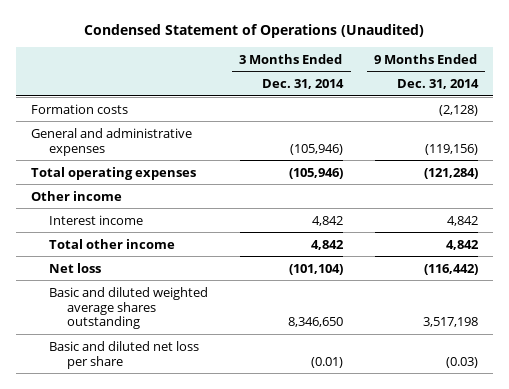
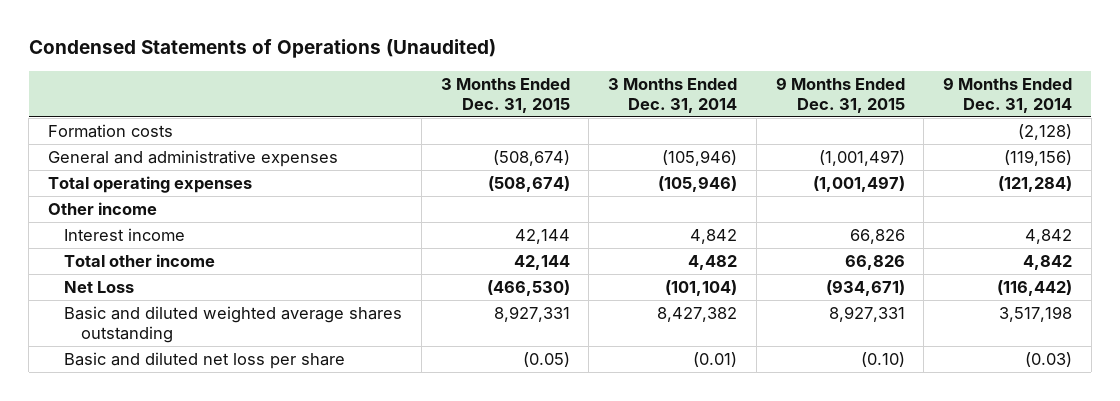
[84,23,425,38] Condensed Statement of Operations (Unaudited) -> [28,39,496,59] Condensed Statements of Operations (Unaudited)
none -> [440,78,570,113] 3 Months Ended Dec. 31, 2015
none -> [775,77,905,113] 9 Months Ended Dec. 31, 2015
[310,239,344,250] 4,842 -> [688,255,738,271] 4,482
[49,262,102,273] Net loss -> [64,281,135,294] Net Loss
[287,317,343,328] 8,346,650 -> [657,307,738,323] 8,427,382

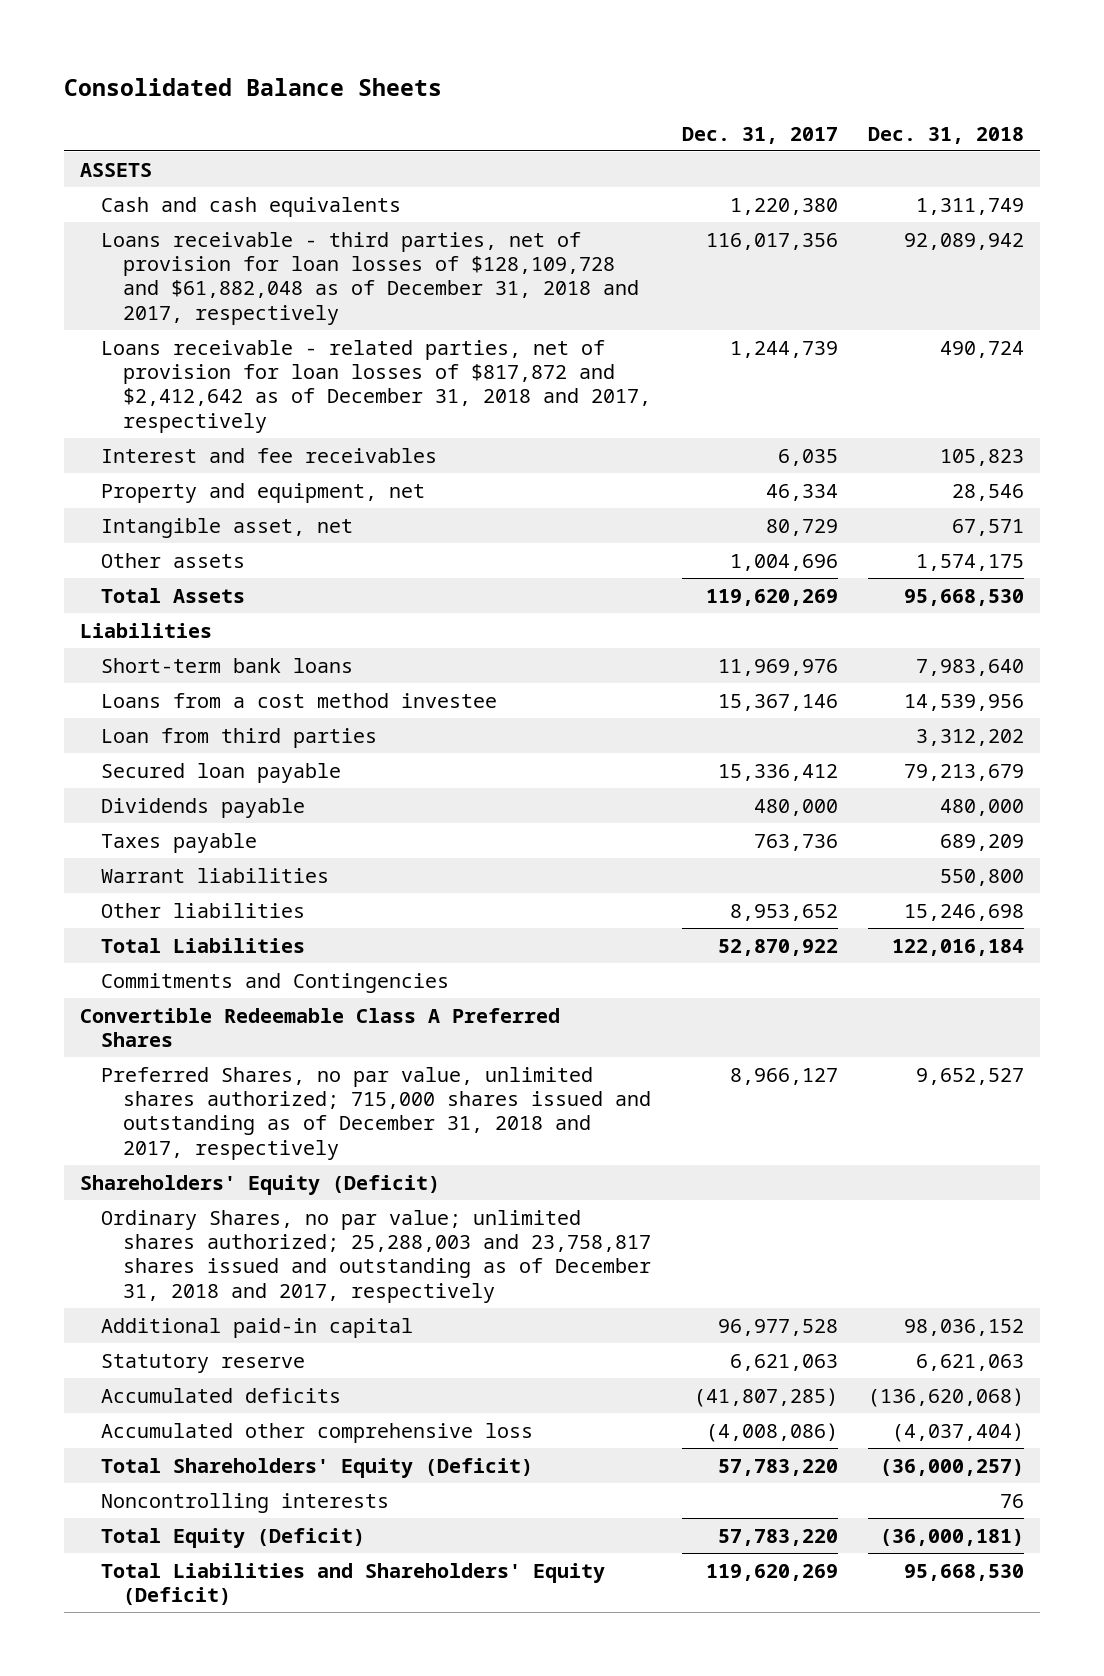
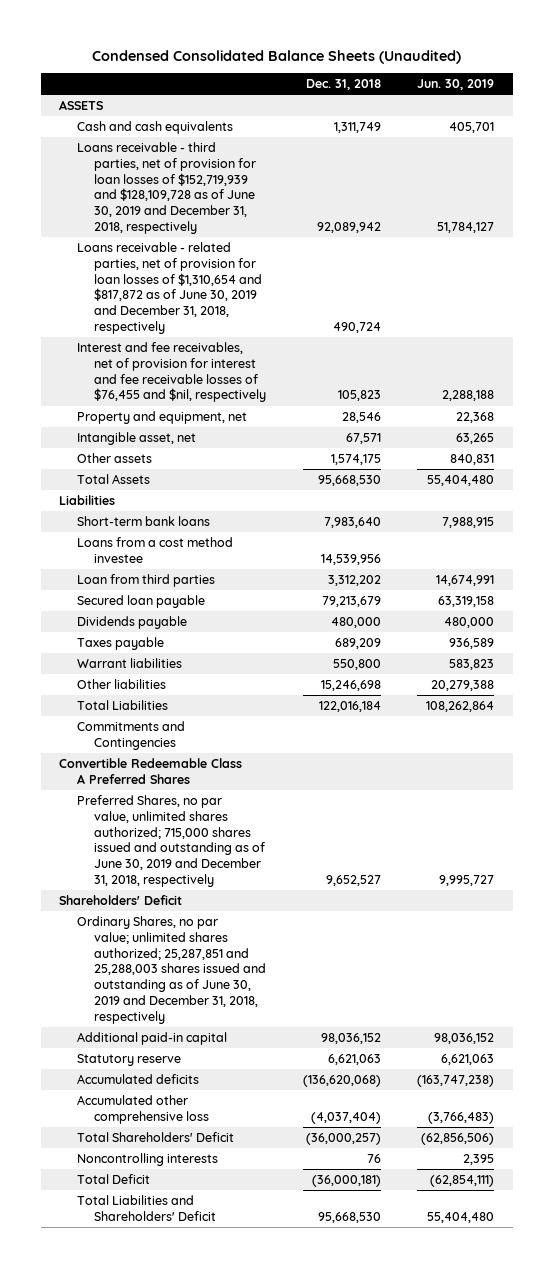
[64,77,443,96] Consolidated Balance Sheets -> [91,49,461,64] Condensed Consolidated Balance Sheets (Unaudited)
[681,126,838,144] Dec. 31, 2017 -> none
none -> [417,78,495,90] Jun. 30, 2019
[101,231,639,325] Loans receivable - third parties, net of provision for loan losses of $128,109,728 and $61,882,048 as of December 31, 2018 and 2017, respectively -> [76,141,257,235] Loans receivable - third parties, net of provision for loan losses of $152,719,939 and $128,109,728 as of June 30, 2019 and December 31, 2018, respectively
[101,339,651,433] Loans receivable - related parties, net of provision for loan losses of $817,872 and $2,412,642 as of December 31, 2018 and 2017, respectively -> [76,241,263,335] Loans receivable - related parties, net of provision for loan losses of $1,310,654 and $817,872 as of June 30, 2019 and December 31, 2018, respectively
[101,447,438,463] Interest and fee receivables -> [76,341,267,403] Interest and fee receivables, net of provision for interest and fee receivable losses of $76,455 and $nil, respectively
[101,1066,651,1160] Preferred Shares, no par value, unlimited shares authorized; 715,000 shares issued and outstanding as of December 31, 2018 and 2017, respectively -> [76,794,266,888] Preferred Shares, no par value, unlimited shares authorized; 715,000 shares issued and outstanding as of June 30, 2019 and December 31, 2018, respectively
[79,1174,440,1195] Shareholders' Equity (Deficit) -> [59,894,183,905] Shareholders' Deficit
[101,1209,651,1303] Ordinary Shares, no par value; unlimited shares authorized; 25,288,003 and 23,758,817 shares issued and outstanding as of December 31, 2018 and 2017, respectively -> [76,915,267,1025] Ordinary Shares, no par value; unlimited shares authorized; 25,287,851 and 25,288,003 shares issued and outstanding as of June 30, 2019 and December 31, 2018, respectively
[101,1457,534,1478] Total Shareholders' Equity (Deficit) -> [76,1131,234,1142] Total Shareholders' Deficit
[101,1527,366,1548] Total Equity (Deficit) -> [76,1173,150,1184] Total Deficit
[101,1562,606,1606] Total Liabilities and Shareholders' Equity (Deficit) -> [76,1194,217,1221] Total Liabilities and Shareholders' Deficit

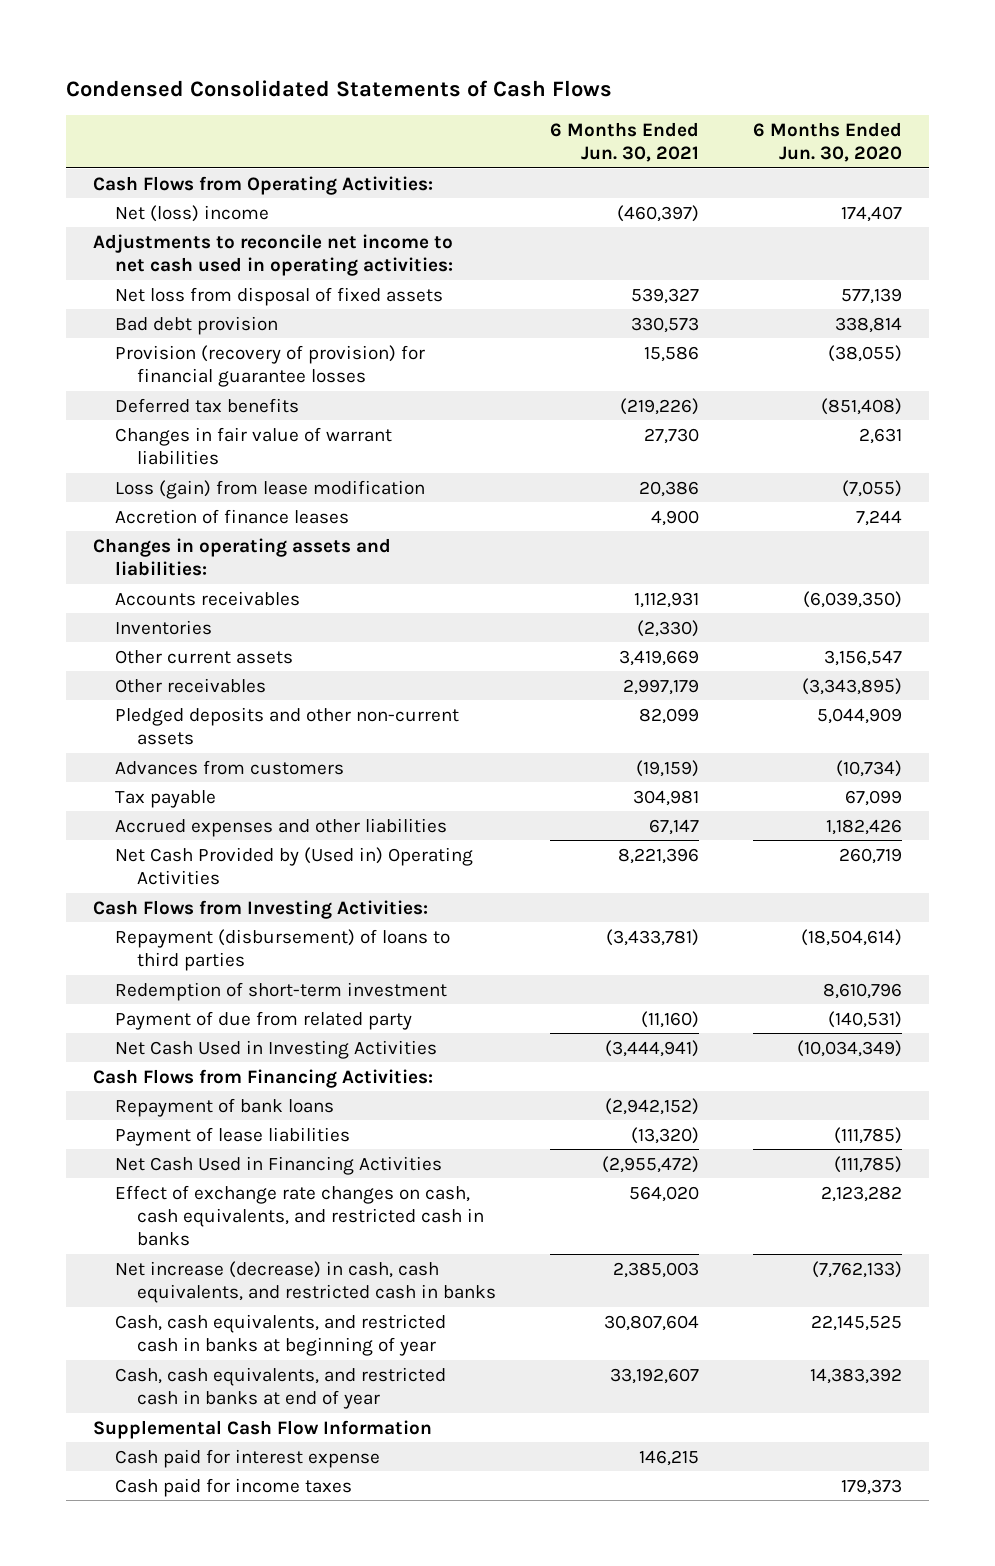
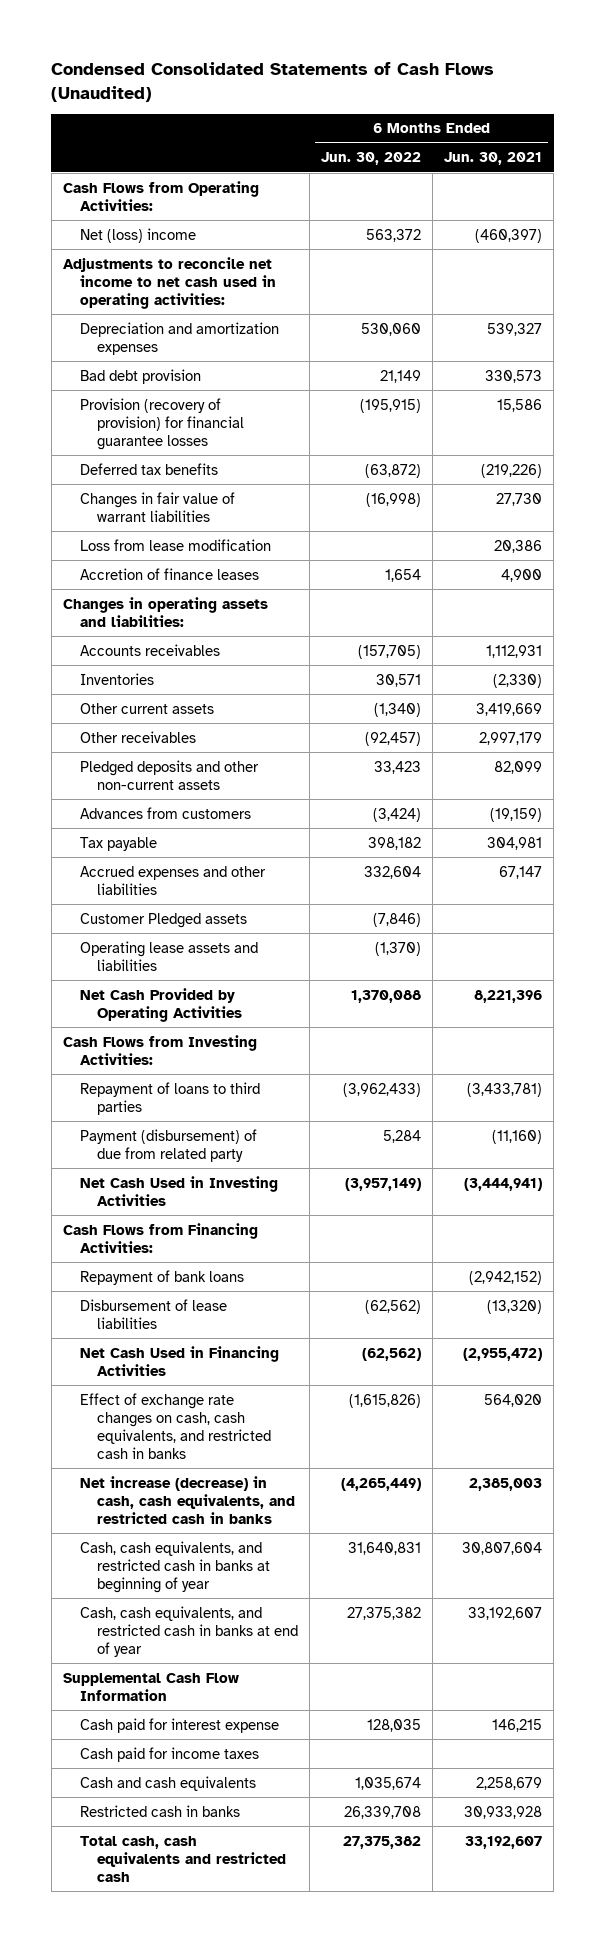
[66,79,613,97] Condensed Consolidated Statements of Cash Flows -> [51,62,495,102] Condensed Consolidated Statements of Cash Flows (Unaudited)
[753,121,903,163] 6 Months Ended Jun. 30, 2020 -> none
none -> [321,152,422,166] Jun. 30, 2022
[115,286,444,306] Net loss from disposal of fixed assets -> [80,321,280,355] Depreciation and amortization expenses
[115,479,426,499] Loss (gain) from lease modification -> [80,538,272,551] Loss from lease modification
none -> [80,912,248,928] Customer Pledged assets
none -> [80,940,259,971] Operating lease assets and liabilities
[115,846,474,886] Net Cash Provided by (Used in) Operating Activities -> [80,987,243,1022] Net Cash Provided by Operating Activities
[115,981,448,1001] Redemption of short-term investment -> none
[115,928,451,972] Repayment (disbursement) of loans to third parties -> [80,1081,261,1115] Repayment of loans to third parties
[115,1010,413,1030] Payment of due from related party -> [80,1128,258,1162] Payment (disbursement) of due from related party
[115,1126,351,1146] Payment of lease liabilities -> [80,1298,228,1329] Disbursement of lease liabilities
none -> [80,1775,257,1791] Cash and cash equivalents
none -> [80,1804,241,1817] Restricted cash in banks
none -> [80,1835,287,1882] Total cash, cash equivalents and restricted cash

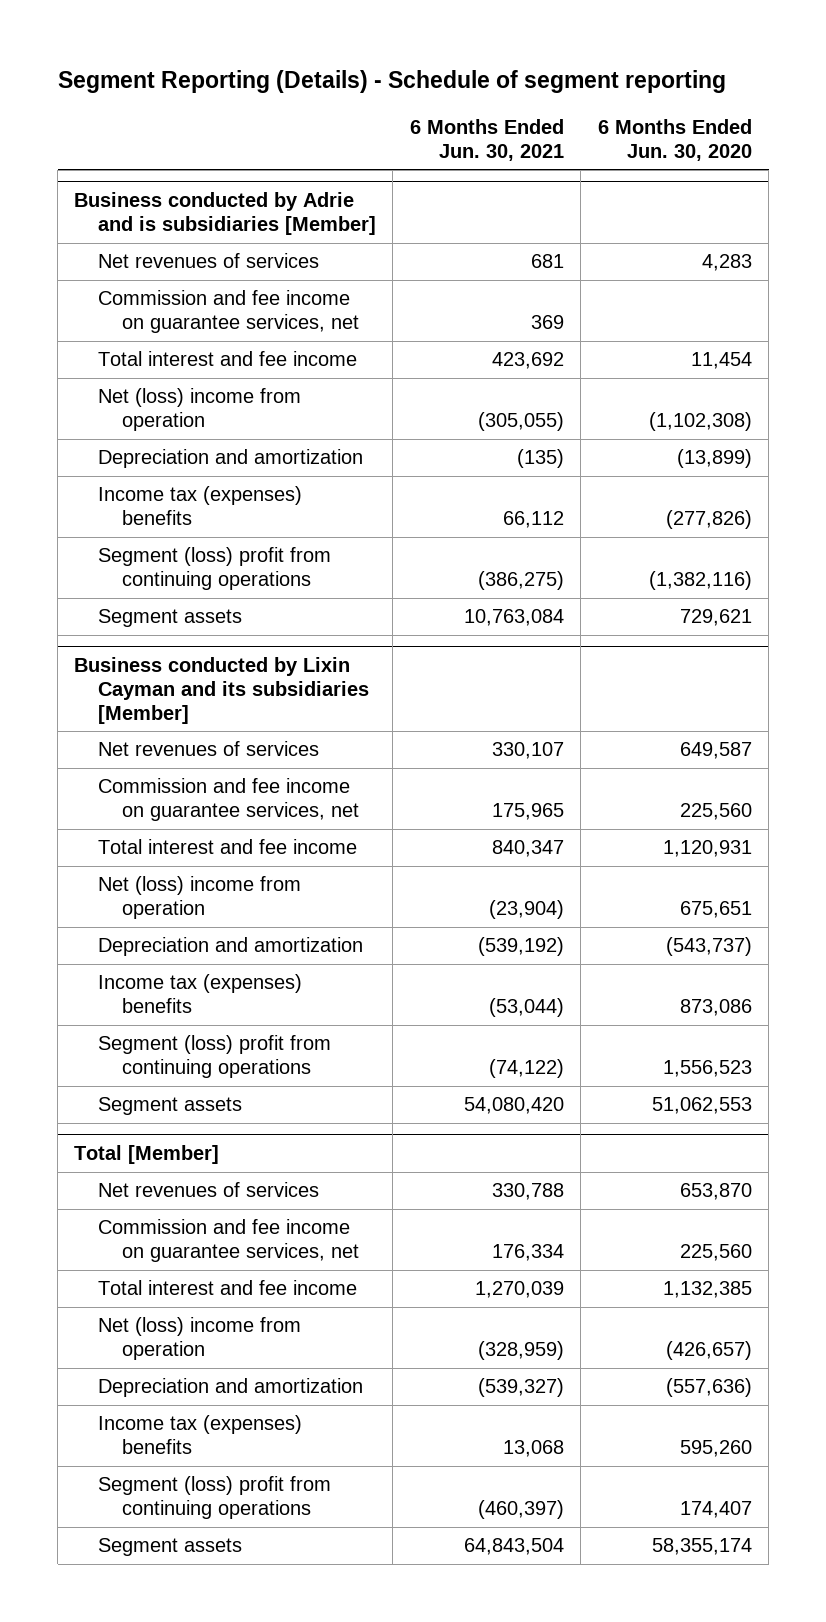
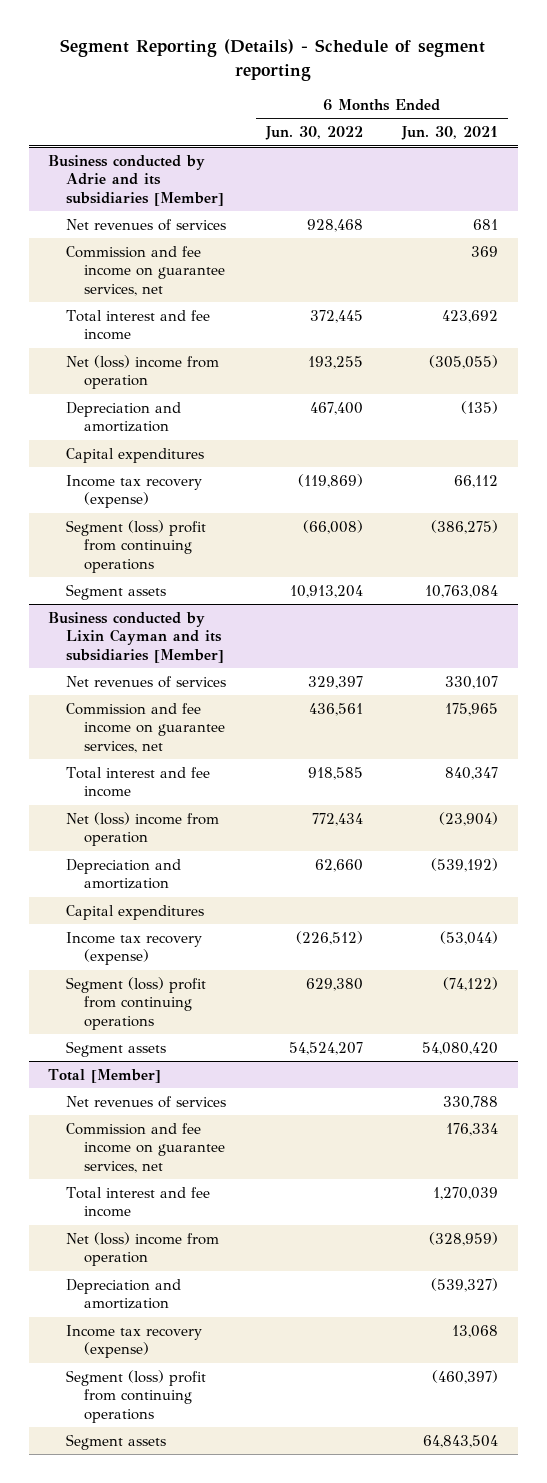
[597,118,752,161] 6 Months Ended Jun. 30, 2020 -> none
none -> [264,126,363,141] Jun. 30, 2022
[74,192,377,236] Business conducted by Adrie and is subsidiaries [Member] -> [48,154,225,206] Business conducted by Adrie and its subsidiaries [Member]
none -> [66,447,205,463] Capital expenditures
[98,486,303,526] Income tax (expenses) benefits -> [66,474,203,509] Income tax recovery (expense)
none -> [66,904,205,920] Capital expenditures
[98,974,303,1014] Income tax (expenses) benefits -> [66,931,203,966] Income tax recovery (expense)
[98,1415,303,1455] Income tax (expenses) benefits -> [66,1324,203,1359] Income tax recovery (expense)

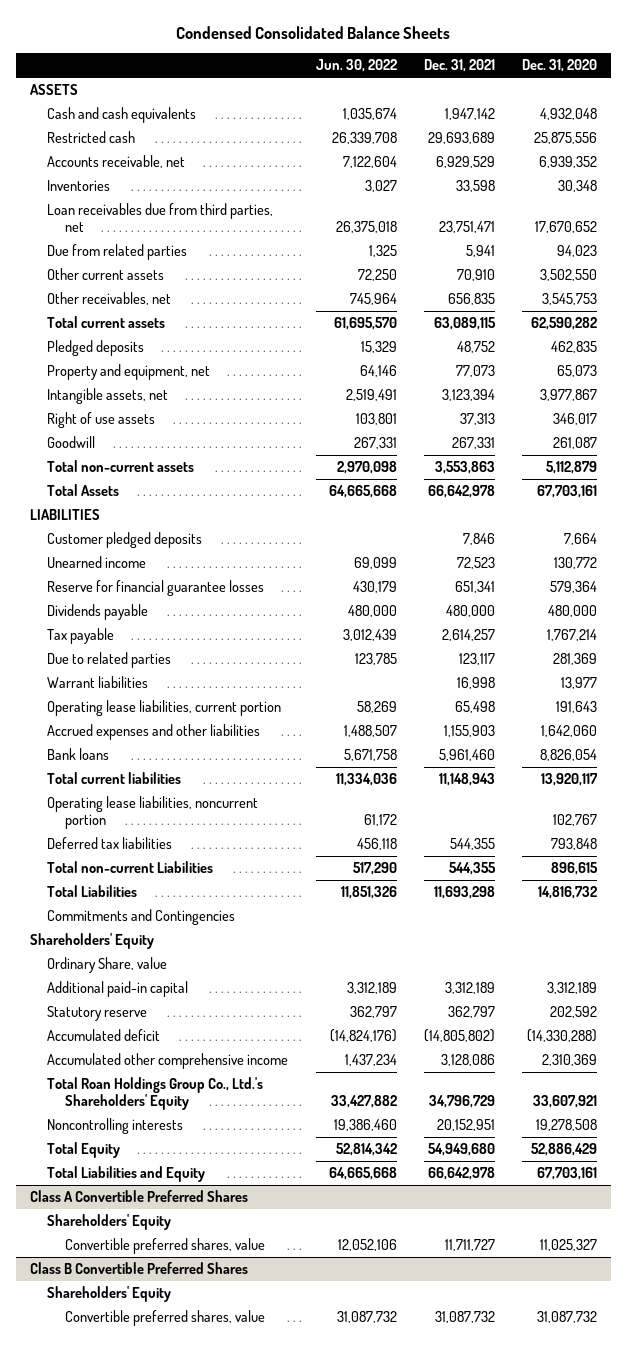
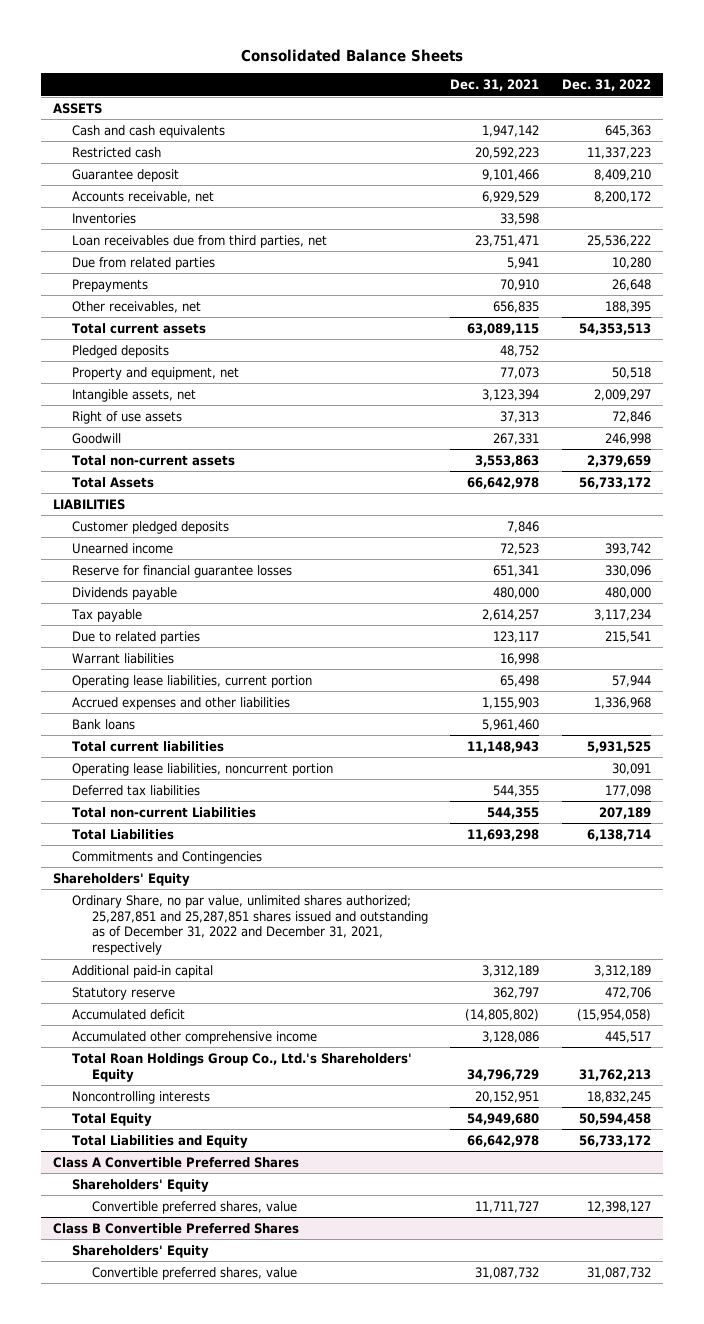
[176,25,451,39] Condensed Consolidated Balance Sheets -> [241,48,464,62] Consolidated Balance Sheets
[315,59,397,73] Jun. 30, 2022 -> none
[522,59,598,73] Dec. 31, 2020 -> none
none -> [562,79,652,92] Dec. 31, 2022
[427,132,495,145] 29,693,689 -> [475,146,540,159] 20,592,223
none -> [72,168,180,182] Guarantee deposit
[47,268,165,281] Other current assets -> [72,278,149,292] Prepayments
[47,957,168,974] Ordinary Share, value -> [72,894,428,956] Ordinary Share, no par value, unlimited shares authorized; 25,287,851 and 25,287,851 shares issued and outstanding as of December 31, 2022 and December 31, 2021, respectively

